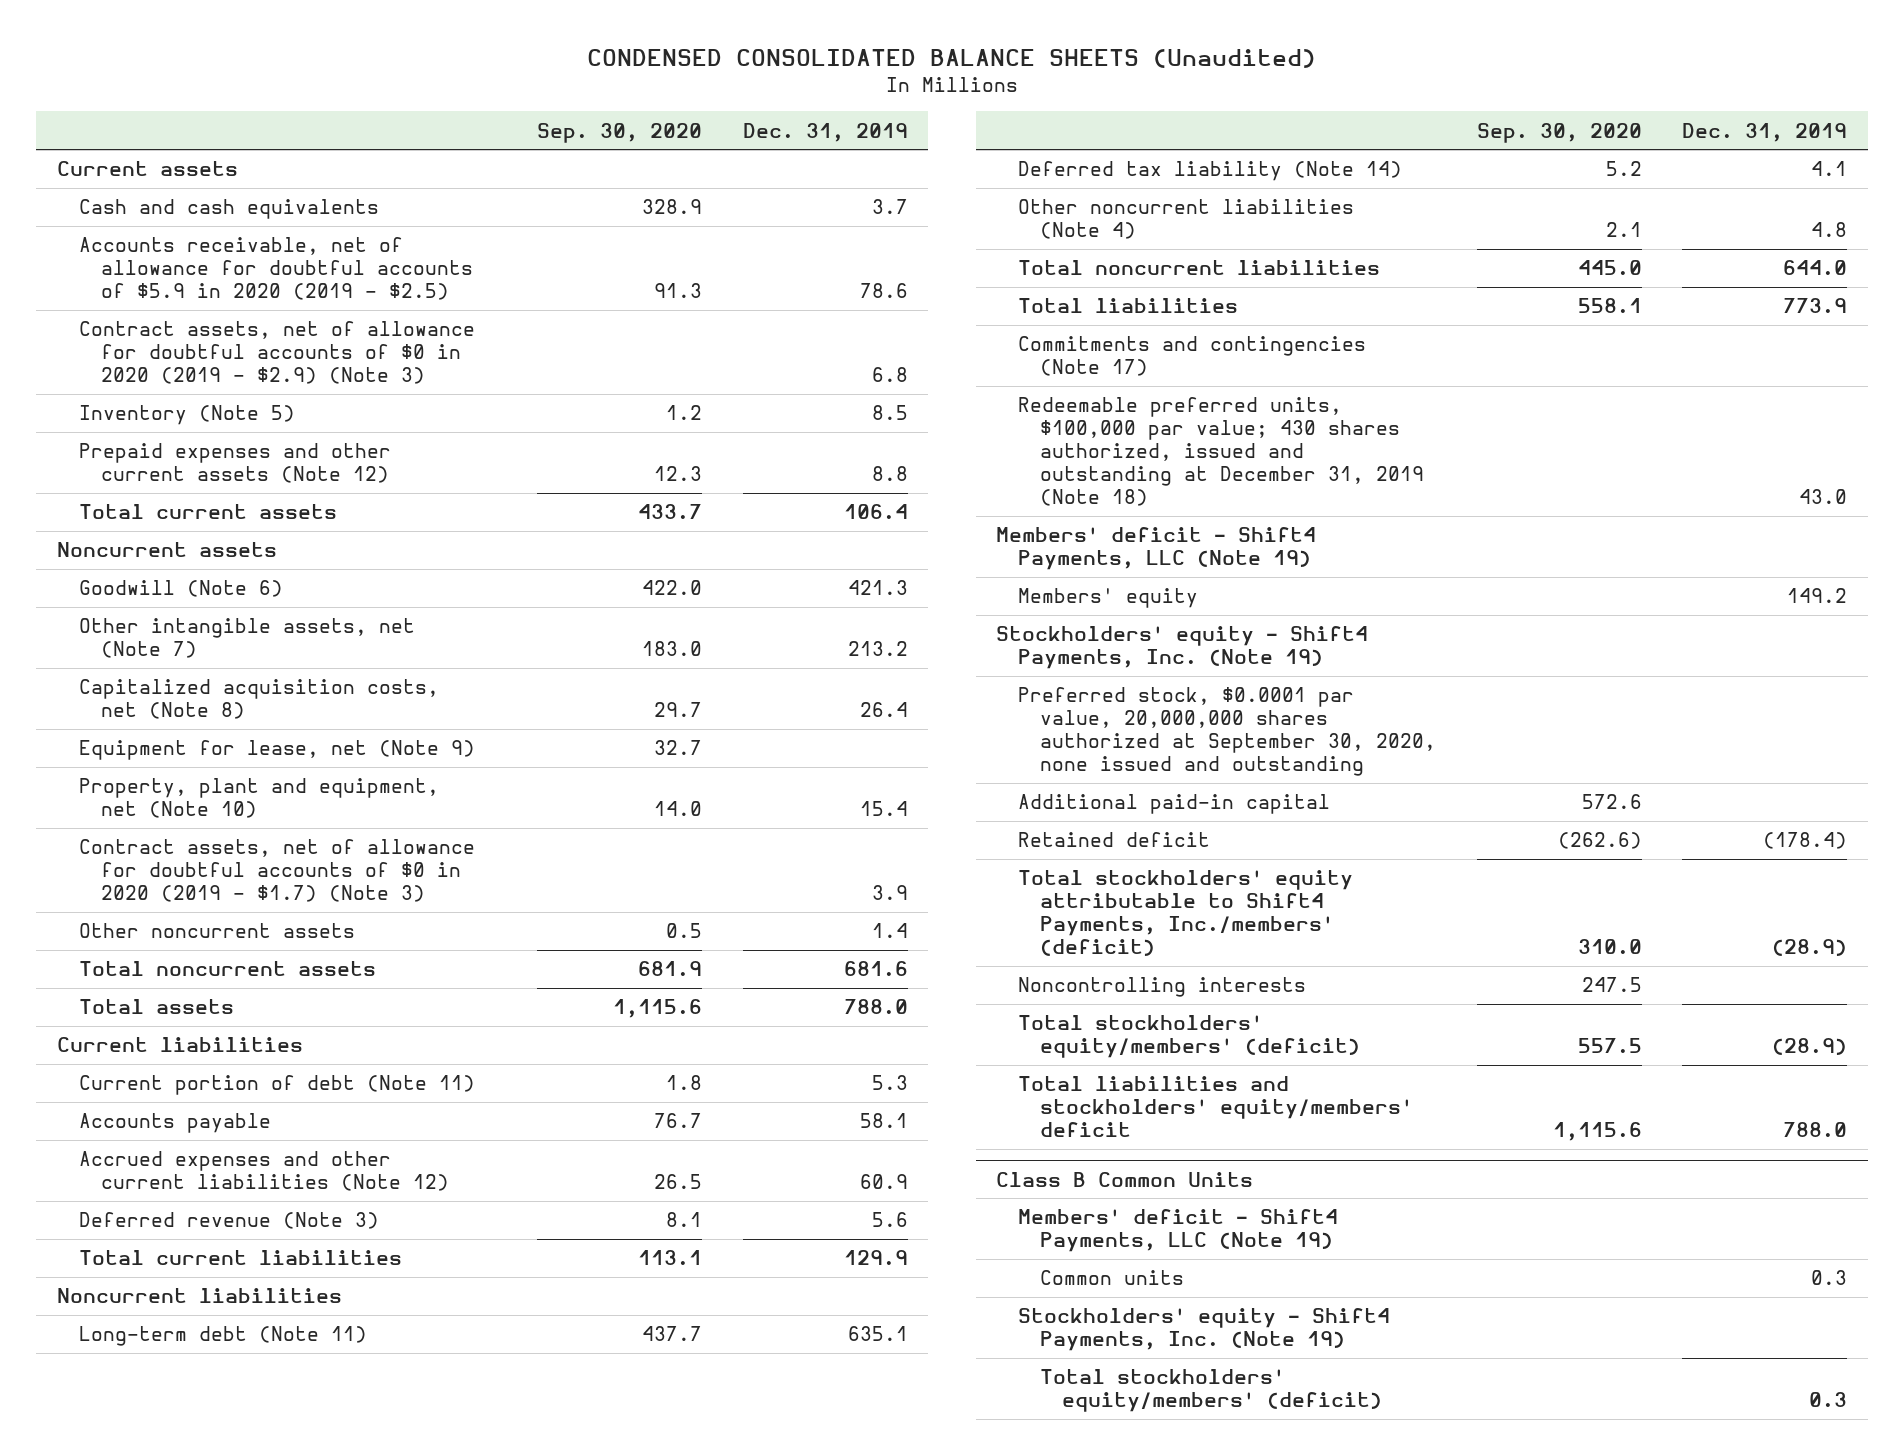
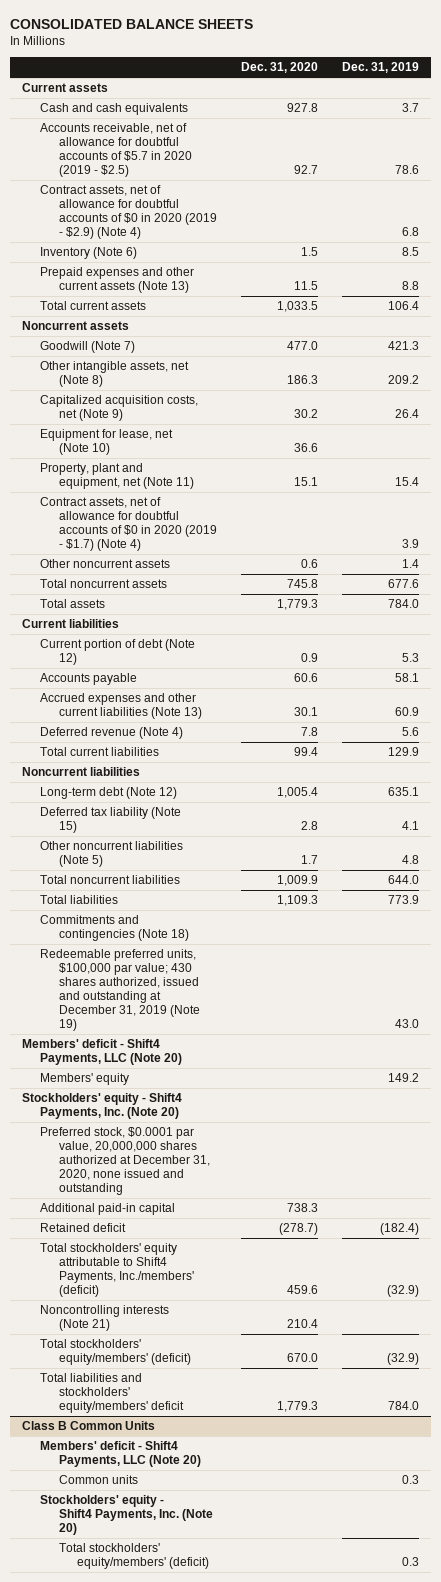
[587,49,1317,69] CONDENSED CONSOLIDATED BALANCE SHEETS (Unaudited) -> [10,18,254,29] CONSOLIDATED BALANCE SHEETS
[537,122,703,143] Sep. 30, 2020 -> none
none -> [240,62,318,74] Dec. 31, 2020
[78,237,473,301] Accounts receivable, net of allowance for doubtful accounts of $5.9 in 2020 (2019 - $2.5) -> [40,123,192,178] Accounts receivable, net of allowance for doubtful accounts of $5.7 in 2020 (2019 - $2.5)
[78,321,475,385] Contract assets, net of allowance for doubtful accounts of $0 in 2020 (2019 - $2.9) (Note 3) -> [40,185,217,240] Contract assets, net of allowance for doubtful accounts of $0 in 2020 (2019 - $2.9) (Note 4)
[78,405,295,426] Inventory (Note 5) -> [40,247,138,260] Inventory (Note 6)
[78,443,391,484] Prepaid expenses and other current assets (Note 12) -> [40,267,195,294] Prepaid expenses and other current assets (Note 13)
[78,580,283,598] Goodwill (Note 6) -> [40,341,136,354] Goodwill (Note 7)
[78,618,415,659] Other intangible assets, net (Note 7) -> [40,361,190,388] Other intangible assets, net (Note 8)
[847,641,908,657] 213.2 -> [387,375,419,385] 209.2
[78,679,439,720] Capitalized acquisition costs, net (Note 8) -> [40,395,199,422] Capitalized acquisition costs, net (Note 9)
[78,740,475,761] Equipment for lease, net (Note 9) -> [40,429,174,456] Equipment for lease, net (Note 10)
[78,778,439,819] Property, plant and equipment, net (Note 10) -> [40,463,194,490] Property, plant and equipment, net (Note 11)
[78,839,475,903] Contract assets, net of allowance for doubtful accounts of $0 in 2020 (2019 - $1.7) (Note 3) -> [40,497,217,552] Contract assets, net of allowance for doubtful accounts of $0 in 2020 (2019 - $1.7) (Note 4)
[843,961,908,977] 681.6 -> [387,579,419,589] 677.6
[843,999,908,1015] 788.0 -> [387,599,419,609] 784.0
[78,1075,475,1096] Current portion of debt (Note 11) -> [40,639,196,666] Current portion of debt (Note 12)
[78,1151,449,1192] Accrued expenses and other current liabilities (Note 12) -> [40,693,202,720] Accrued expenses and other current liabilities (Note 13)
[78,1212,379,1230] Deferred revenue (Note 3) -> [40,727,184,740] Deferred revenue (Note 4)
[78,1326,367,1347] Long-term debt (Note 11) -> [40,787,178,800] Long-term debt (Note 12)
[1018,161,1403,182] Deferred tax liability (Note 14) -> [40,807,182,834] Deferred tax liability (Note 15)
[1018,199,1355,240] Other noncurrent liabilities (Note 4) -> [40,841,184,868] Other noncurrent liabilities (Note 5)
[1018,336,1367,377] Commitments and contingencies (Note 17) -> [40,915,189,942] Commitments and contingencies (Note 18)
[1018,397,1425,507] Redeemable preferred units, $100,000 par value; 430 shares authorized, issued and outstanding at December 31, 2019 (Note 18) -> [40,949,200,1032] Redeemable preferred units, $100,000 par value; 430 shares authorized, issued and outstanding at December 31, 2019 (Note 19)
[996,527,1317,571] Members' deficit - Shift4 Payments, LLC (Note 19) -> [22,1039,183,1066] Members' deficit - Shift4 Payments, LLC (Note 20)
[996,626,1369,670] Stockholders' equity - Shift4 Payments, Inc. (Note 19) -> [22,1093,183,1120] Stockholders' equity - Shift4 Payments, Inc. (Note 20)
[1018,687,1437,777] Preferred stock, $0.0001 par value, 20,000,000 shares authorized at September 30, 2020, none issued and outstanding -> [40,1127,210,1196] Preferred stock, $0.0001 par value, 20,000,000 shares authorized at December 31, 2020, none issued and outstanding
[1763,832,1848,850] (178.4) -> [379,1223,419,1236] (182.4)
[1772,939,1848,957] (28.9) -> [386,1285,419,1298] (32.9)
[1018,977,1307,998] Noncontrolling interests -> [40,1305,170,1332] Noncontrolling interests (Note 21)
[1772,1038,1848,1056] (28.9) -> [386,1353,419,1366] (32.9)
[1783,1122,1848,1138] 788.0 -> [387,1401,419,1411] 784.0
[1018,1209,1339,1253] Members' deficit - Shift4 Payments, LLC (Note 19) -> [40,1441,201,1468] Members' deficit - Shift4 Payments, LLC (Note 20)
[1018,1308,1391,1352] Stockholders' equity - Shift4 Payments, Inc. (Note 19) -> [40,1495,213,1536] Stockholders' equity - Shift4 Payments, Inc. (Note 20)

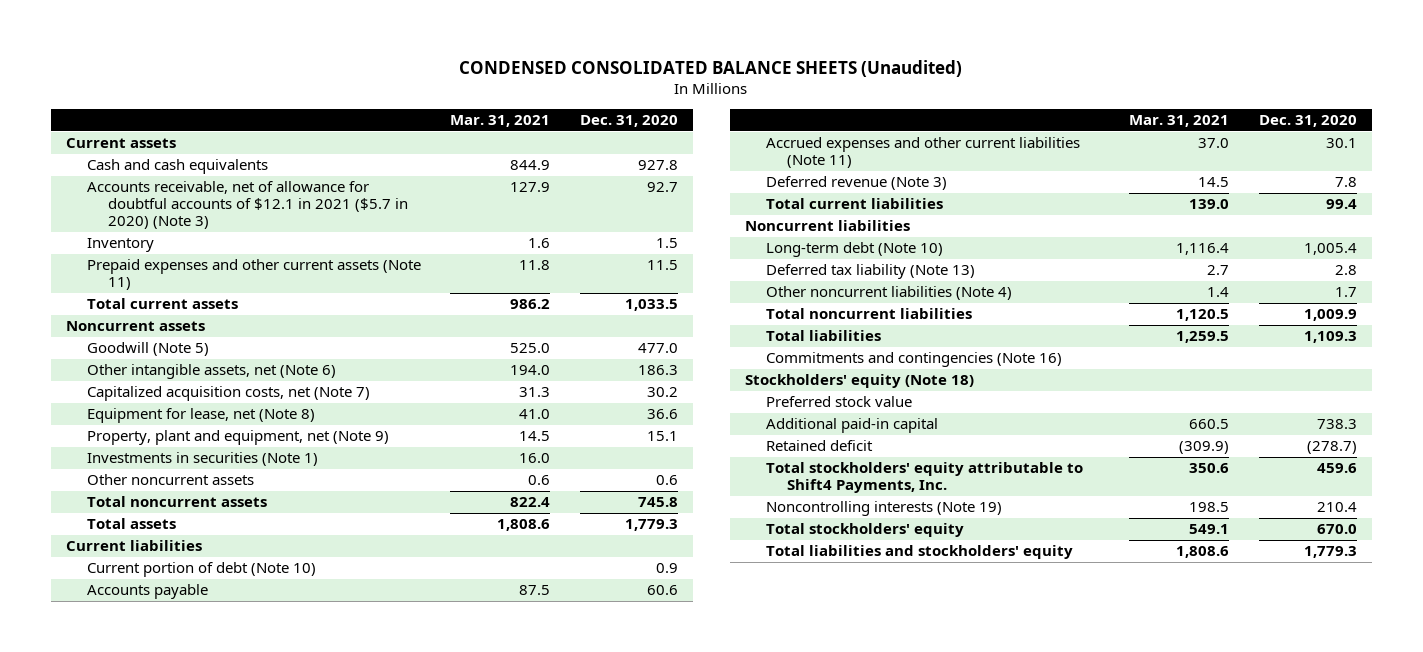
[10,18,254,29] CONSOLIDATED BALANCE SHEETS -> [459,59,963,77] CONDENSED CONSOLIDATED BALANCE SHEETS (Unaudited)
[341,62,419,74] Dec. 31, 2019 -> none
none -> [450,114,551,127] Mar. 31, 2021
[40,185,217,240] Contract assets, net of allowance for doubtful accounts of $0 in 2020 (2019 - $2.9) (Note 4) -> none
[40,123,192,178] Accounts receivable, net of allowance for doubtful accounts of $5.7 in 2020 (2019 - $2.5) -> [86,181,408,230] Accounts receivable, net of allowance for doubtful accounts of $12.1 in 2021 ($5.7 in 2020) (Note 3)
[40,247,138,260] Inventory (Note 6) -> [86,238,154,253] Inventory
[40,267,195,294] Prepaid expenses and other current assets (Note 13) -> [86,259,421,291] Prepaid expenses and other current assets (Note 11)
[40,497,217,552] Contract assets, net of allowance for doubtful accounts of $0 in 2020 (2019 - $1.7) (Note 4) -> none
[40,341,136,354] Goodwill (Note 7) -> [86,342,209,357] Goodwill (Note 5)
[40,361,190,388] Other intangible assets, net (Note 8) -> [86,364,336,380] Other intangible assets, net (Note 6)
[40,395,199,422] Capitalized acquisition costs, net (Note 9) -> [86,386,370,402] Capitalized acquisition costs, net (Note 7)
[40,429,174,456] Equipment for lease, net (Note 10) -> [86,408,315,424] Equipment for lease, net (Note 8)
[40,463,194,490] Property, plant and equipment, net (Note 11) -> [86,430,389,446] Property, plant and equipment, net (Note 9)
none -> [86,452,318,467] Investments in securities (Note 1)
[40,639,196,666] Current portion of debt (Note 12) -> [86,562,316,578] Current portion of debt (Note 10)
[40,693,202,720] Accrued expenses and other current liabilities (Note 13) -> [765,137,1080,169] Accrued expenses and other current liabilities (Note 11)
[40,727,184,740] Deferred revenue (Note 4) -> [765,176,947,191] Deferred revenue (Note 3)
[40,787,178,800] Long-term debt (Note 12) -> [765,242,943,258] Long-term debt (Note 10)
[40,807,182,834] Deferred tax liability (Note 15) -> [765,264,975,280] Deferred tax liability (Note 13)
[40,841,184,868] Other noncurrent liabilities (Note 5) -> [765,286,1012,301] Other noncurrent liabilities (Note 4)
[40,949,200,1032] Redeemable preferred units, $100,000 par value; 430 shares authorized, issued and outstanding at December 31, 2019 (Note 19) -> none
[22,1039,183,1066] Members' deficit - Shift4 Payments, LLC (Note 20) -> none
[40,1073,130,1086] Members' equity -> none
[40,915,189,942] Commitments and contingencies (Note 18) -> [765,352,1062,368] Commitments and contingencies (Note 16)
[22,1093,183,1120] Stockholders' equity - Shift4 Payments, Inc. (Note 20) -> [744,374,974,389] Stockholders' equity (Note 18)
[40,1127,210,1196] Preferred stock, $0.0001 par value, 20,000,000 shares authorized at December 31, 2020, none issued and outstanding -> [765,396,912,408] Preferred stock value
[22,1421,156,1431] Class B Common Units -> none
[40,1441,201,1468] Members' deficit - Shift4 Payments, LLC (Note 20) -> none
[58,1475,138,1485] Common units -> none
[40,1495,213,1536] Stockholders' equity - Shift4 Payments, Inc. (Note 20) -> none
[58,1543,210,1570] Total stockholders' equity/members' (deficit) -> none
[40,1243,194,1298] Total stockholders' equity attributable to Shift4 Payments, Inc./members' (deficit) -> [765,462,1083,494] Total stockholders' equity attributable to Shift4 Payments, Inc.
[40,1305,170,1332] Noncontrolling interests (Note 21) -> [765,501,1002,517] Noncontrolling interests (Note 19)
[40,1339,191,1366] Total stockholders' equity/members' (deficit) -> [765,523,964,538] Total stockholders' equity
[40,1373,184,1414] Total liabilities and stockholders' equity/members' deficit -> [765,545,1073,560] Total liabilities and stockholders' equity

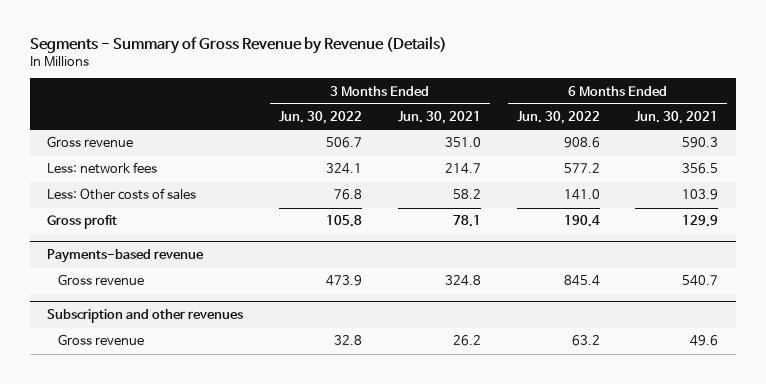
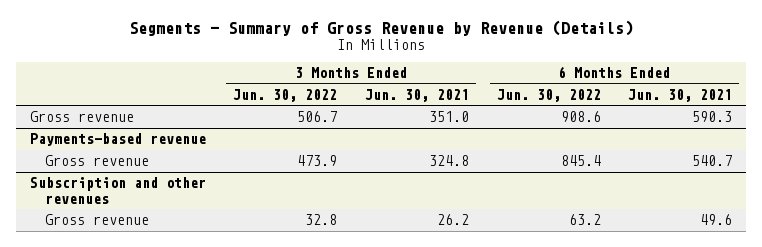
[47,162,158,175] Less: network fees -> none
[47,188,197,201] Less: Other costs of sales -> none
[47,215,118,230] Gross profit -> none

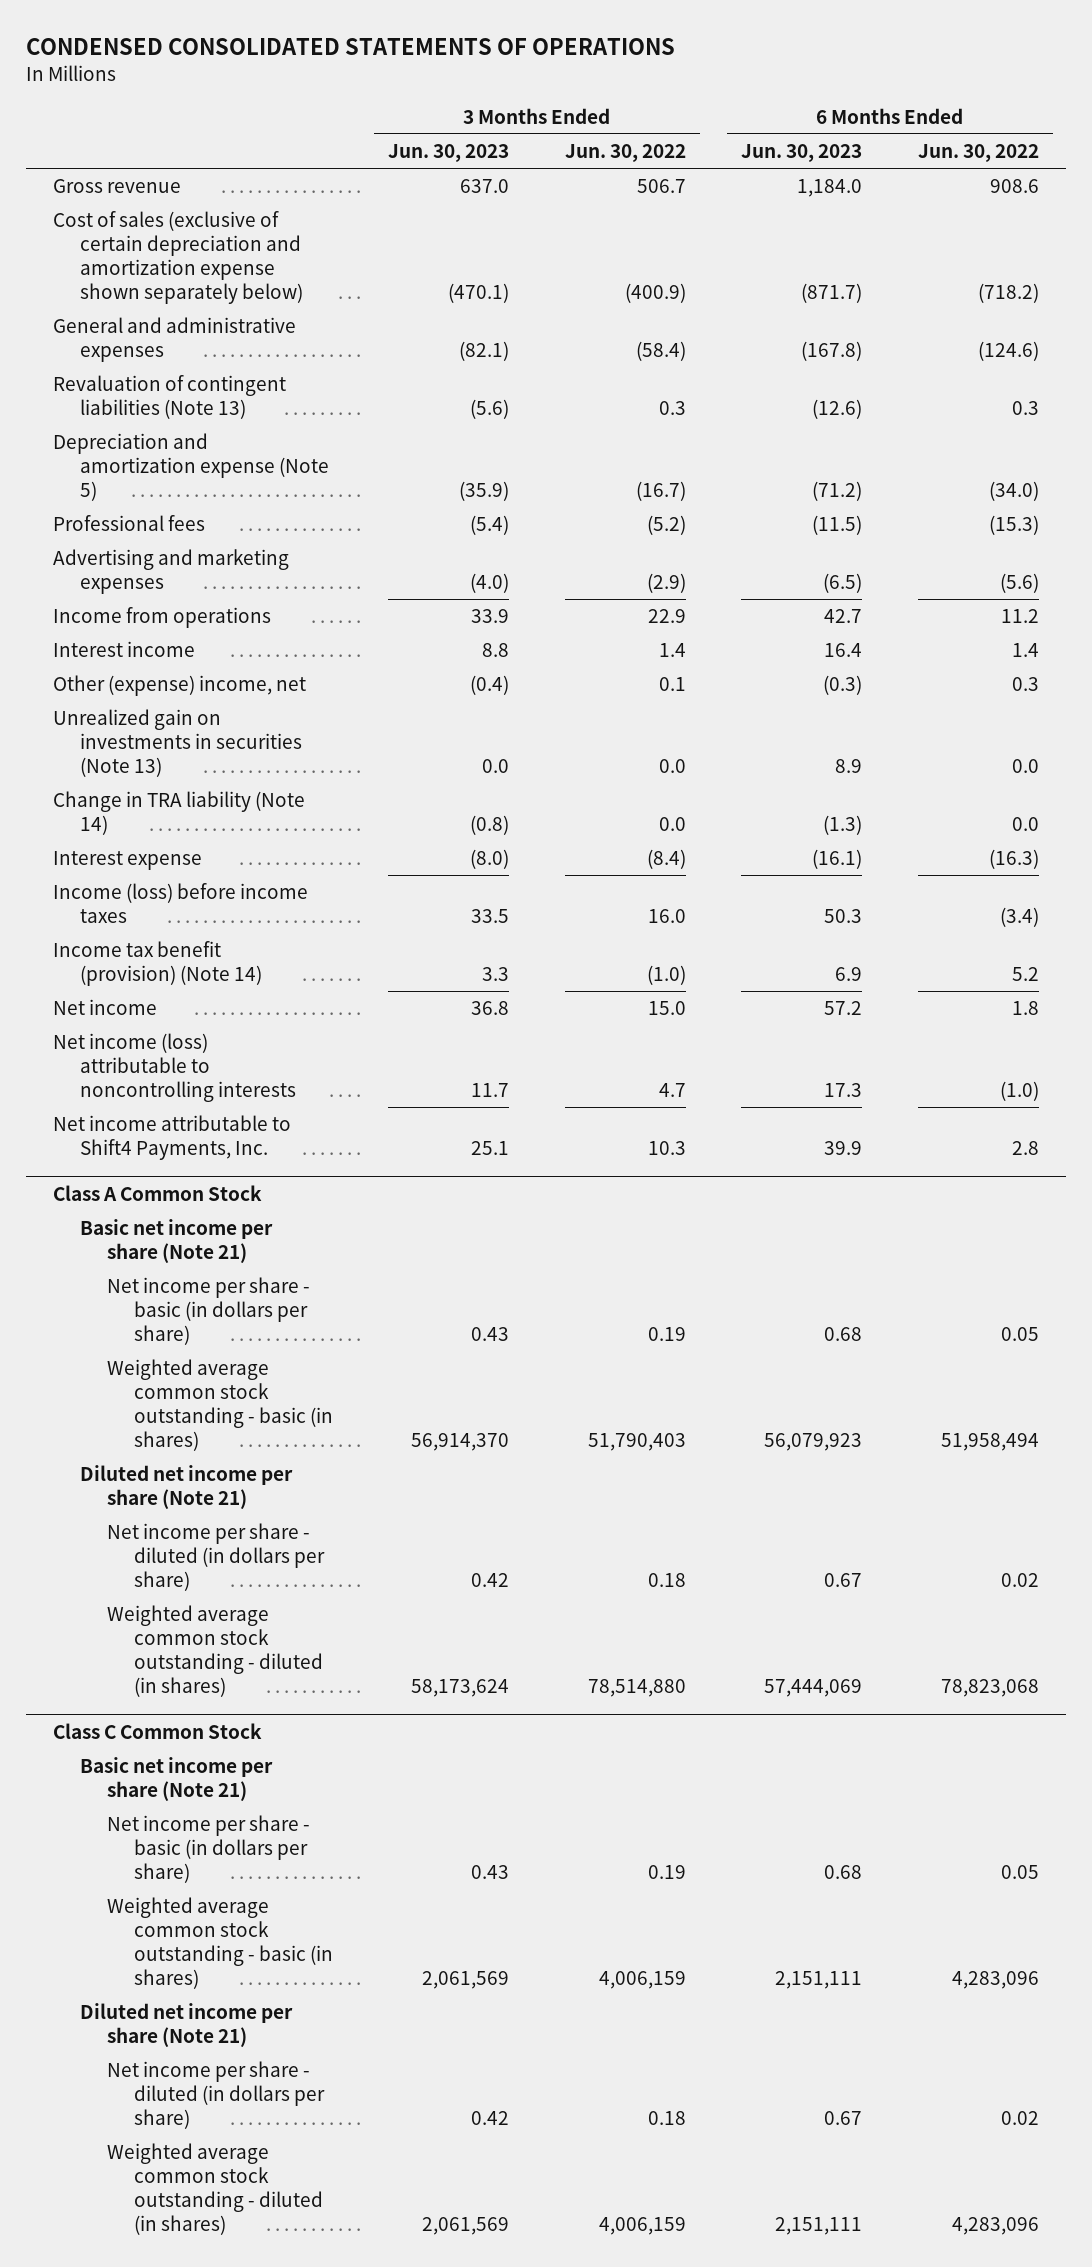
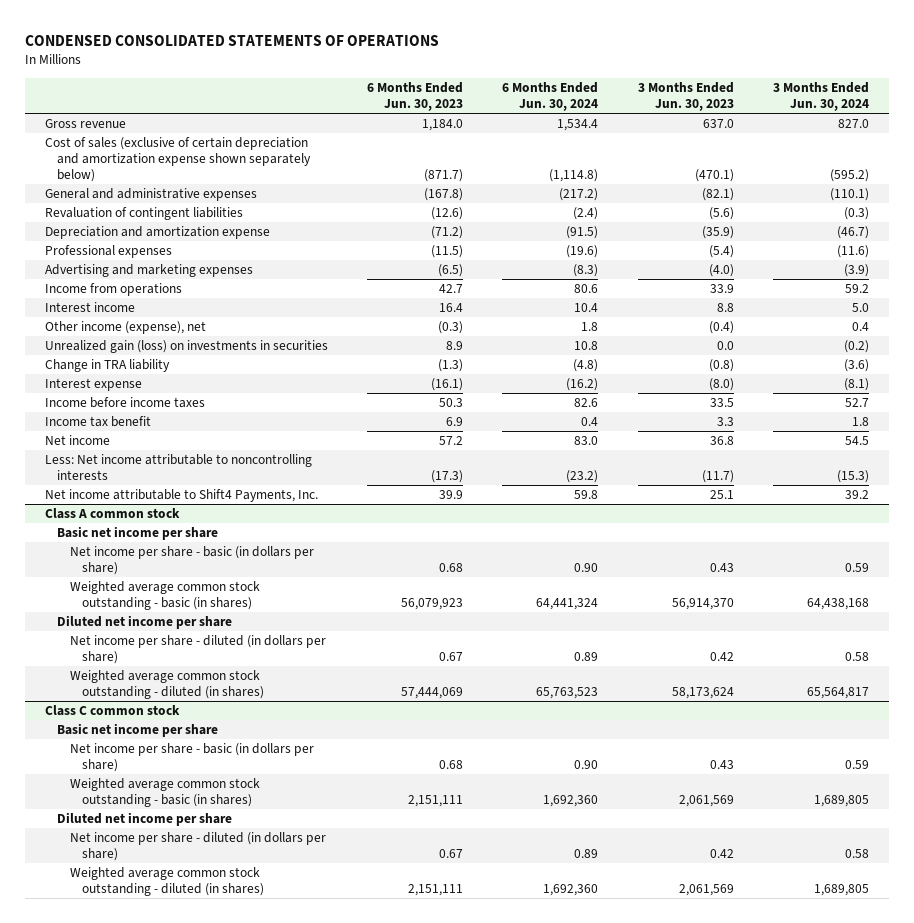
[564,143,686,162] Jun. 30, 2022 -> none
[917,143,1039,162] Jun. 30, 2022 -> none
none -> [502,82,599,112] 6 Months Ended Jun. 30, 2024
none -> [773,82,870,112] 3 Months Ended Jun. 30, 2024
[53,375,287,419] Revaluation of contingent liabilities (Note 13) -> [44,207,243,221] Revaluation of contingent liabilities
[53,433,330,501] Depreciation and amortization expense (Note 5) -> [44,226,270,240] Depreciation and amortization expense
[53,515,206,532] Professional fees -> [44,245,172,259] Professional expenses
[53,675,307,697] Other (expense) income, net -> [44,321,206,335] Other income (expense), net
[53,709,303,777] Unrealized gain on investments in securities (Note 13) -> [44,340,328,354] Unrealized gain (loss) on investments in securities
[53,791,306,835] Change in TRA liability (Note 14) -> [44,359,170,373] Change in TRA liability
[53,883,309,923] Income (loss) before income taxes -> [44,397,205,409] Income before income taxes
[53,941,263,986] Income tax benefit (provision) (Note 14) -> [44,416,151,428] Income tax benefit
[53,1033,297,1102] Net income (loss) attributable to noncontrolling interests -> [44,454,312,481] Less: Net income attributable to noncontrolling interests
[471,1082,510,1097] 11.7 -> [701,470,734,484] (11.7)
[824,1082,863,1097] 17.3 -> [431,470,464,484] (17.3)
[53,1185,263,1202] Class A Common Stock -> [44,508,180,520] Class A common stock
[80,1219,274,1263] Basic net income per share (Note 21) -> [57,526,219,541] Basic net income per share
[80,1465,294,1509] Diluted net income per share (Note 21) -> [57,615,233,630] Diluted net income per share
[53,1723,263,1740] Class C Common Stock -> [44,705,180,717] Class C common stock
[80,1757,274,1801] Basic net income per share (Note 21) -> [57,723,219,738] Basic net income per share
[80,2003,294,2047] Diluted net income per share (Note 21) -> [57,812,233,827] Diluted net income per share

